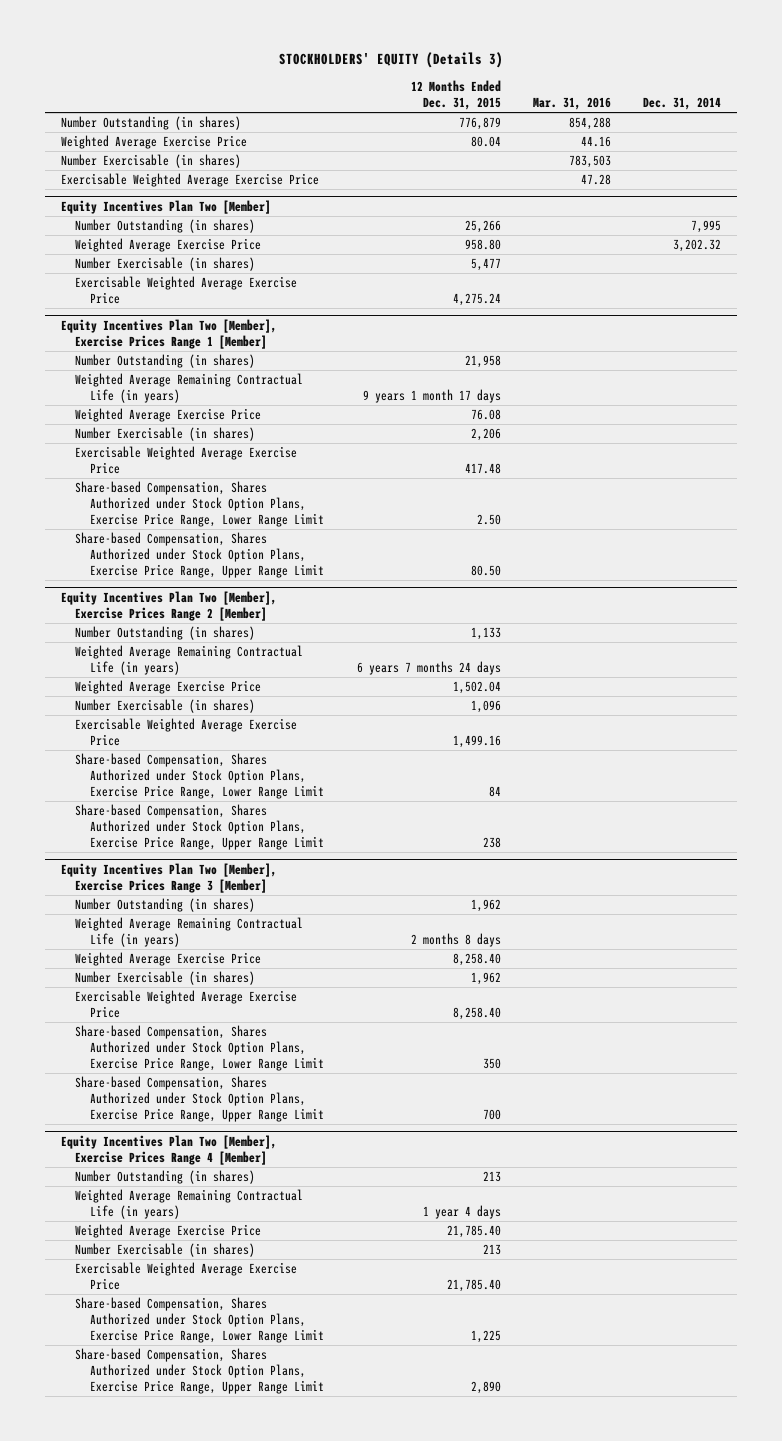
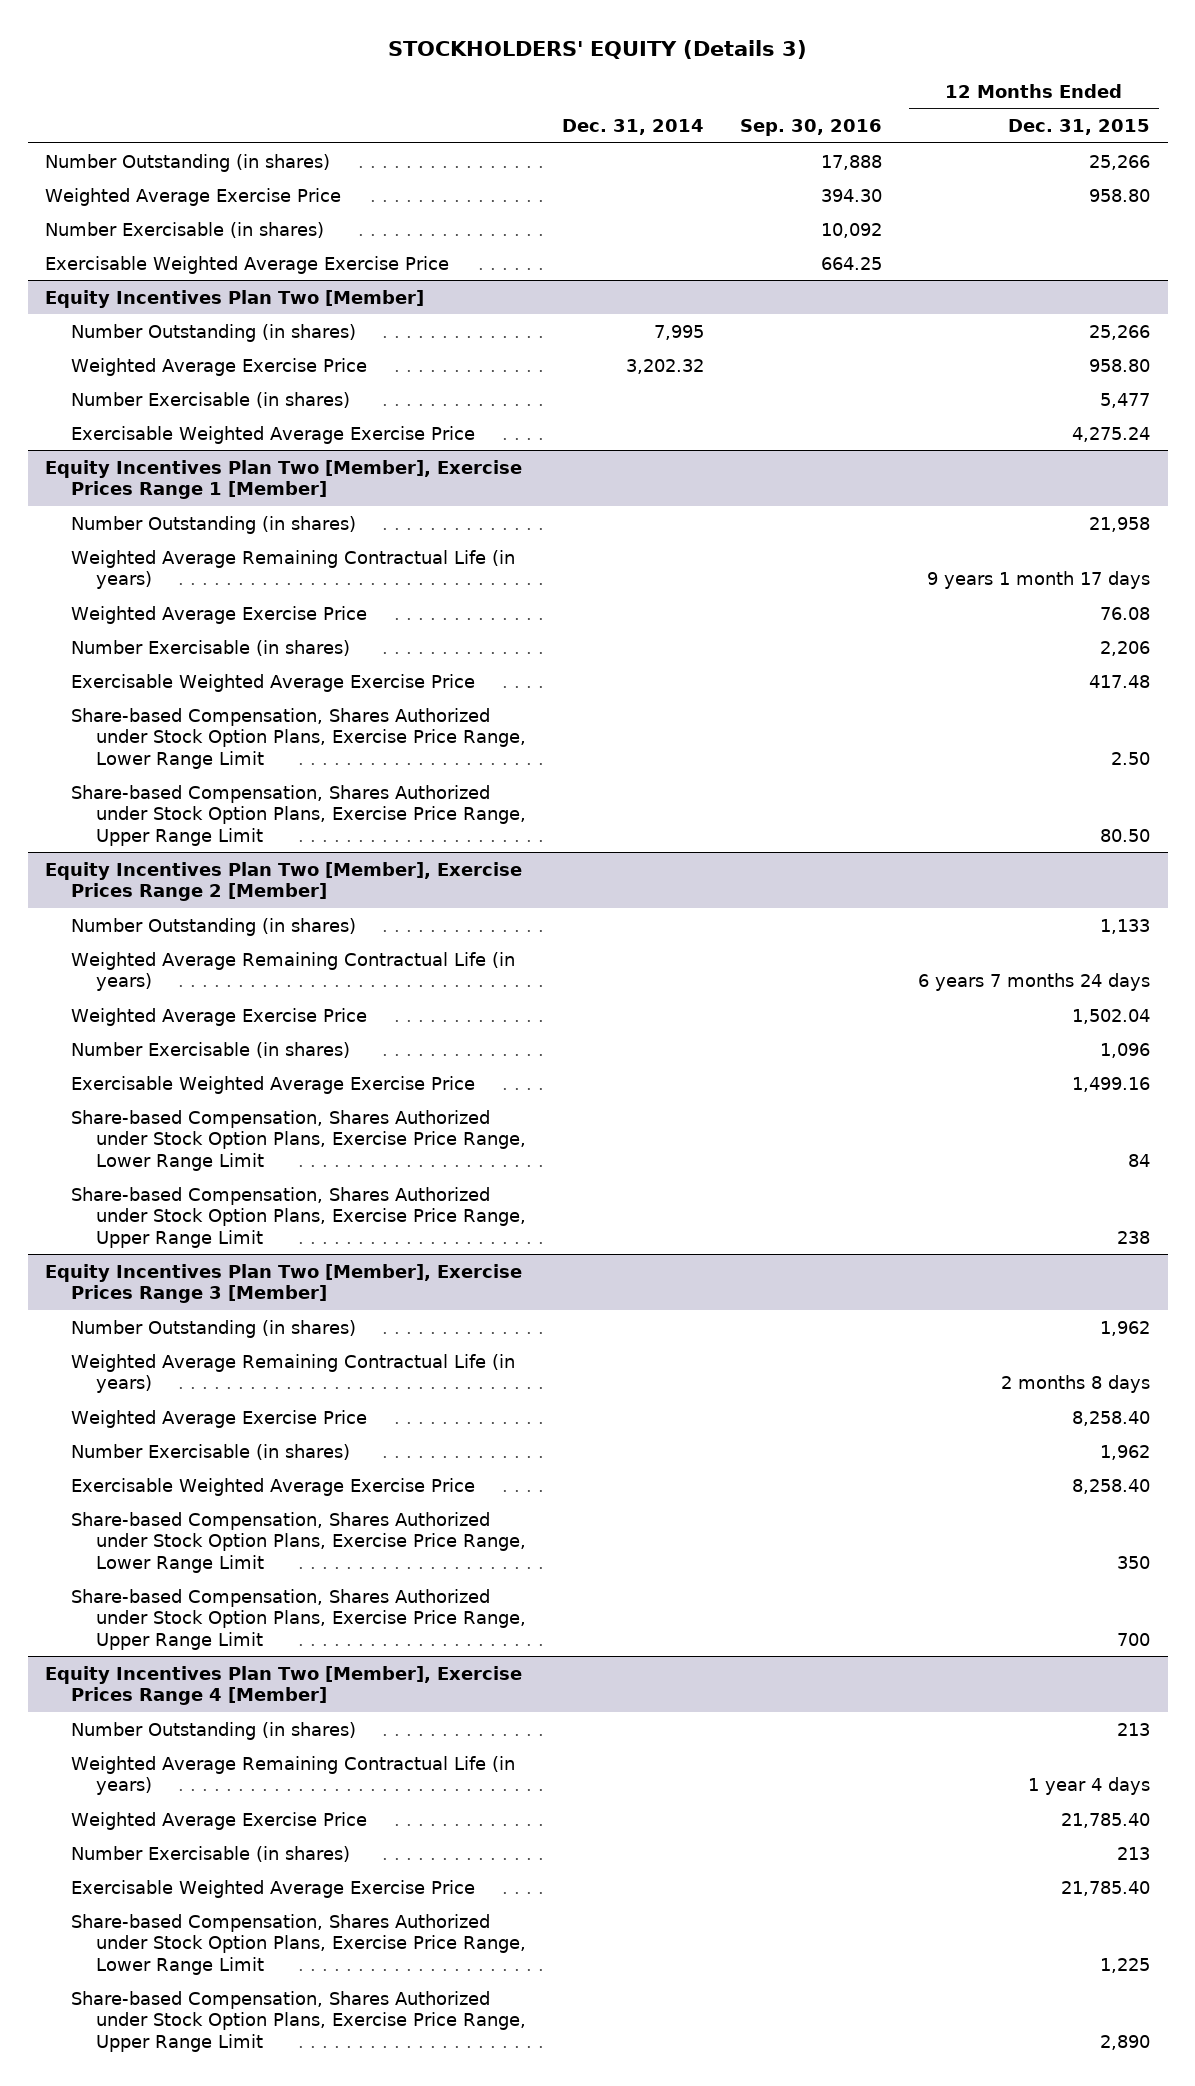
[532,97,611,111] Mar. 31, 2016 -> none
none -> [740,119,883,137] Sep. 30, 2016
[458,117,501,131] 776,879 -> [1089,154,1151,170] 25,266
[470,136,501,148] 80.04 -> [1089,188,1151,202] 958.80

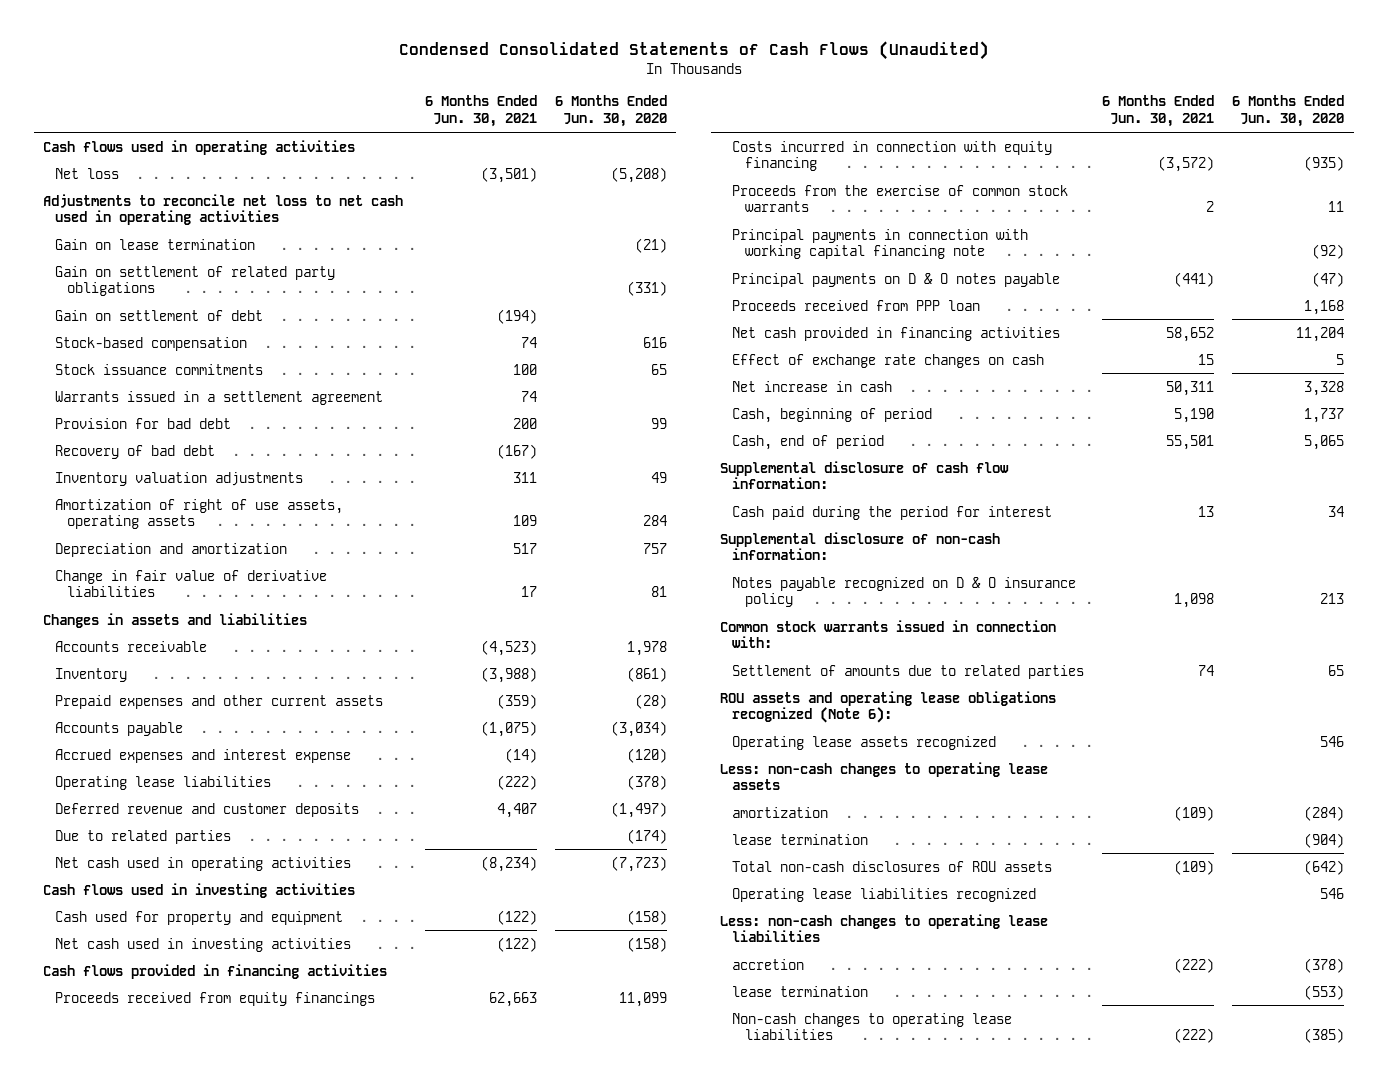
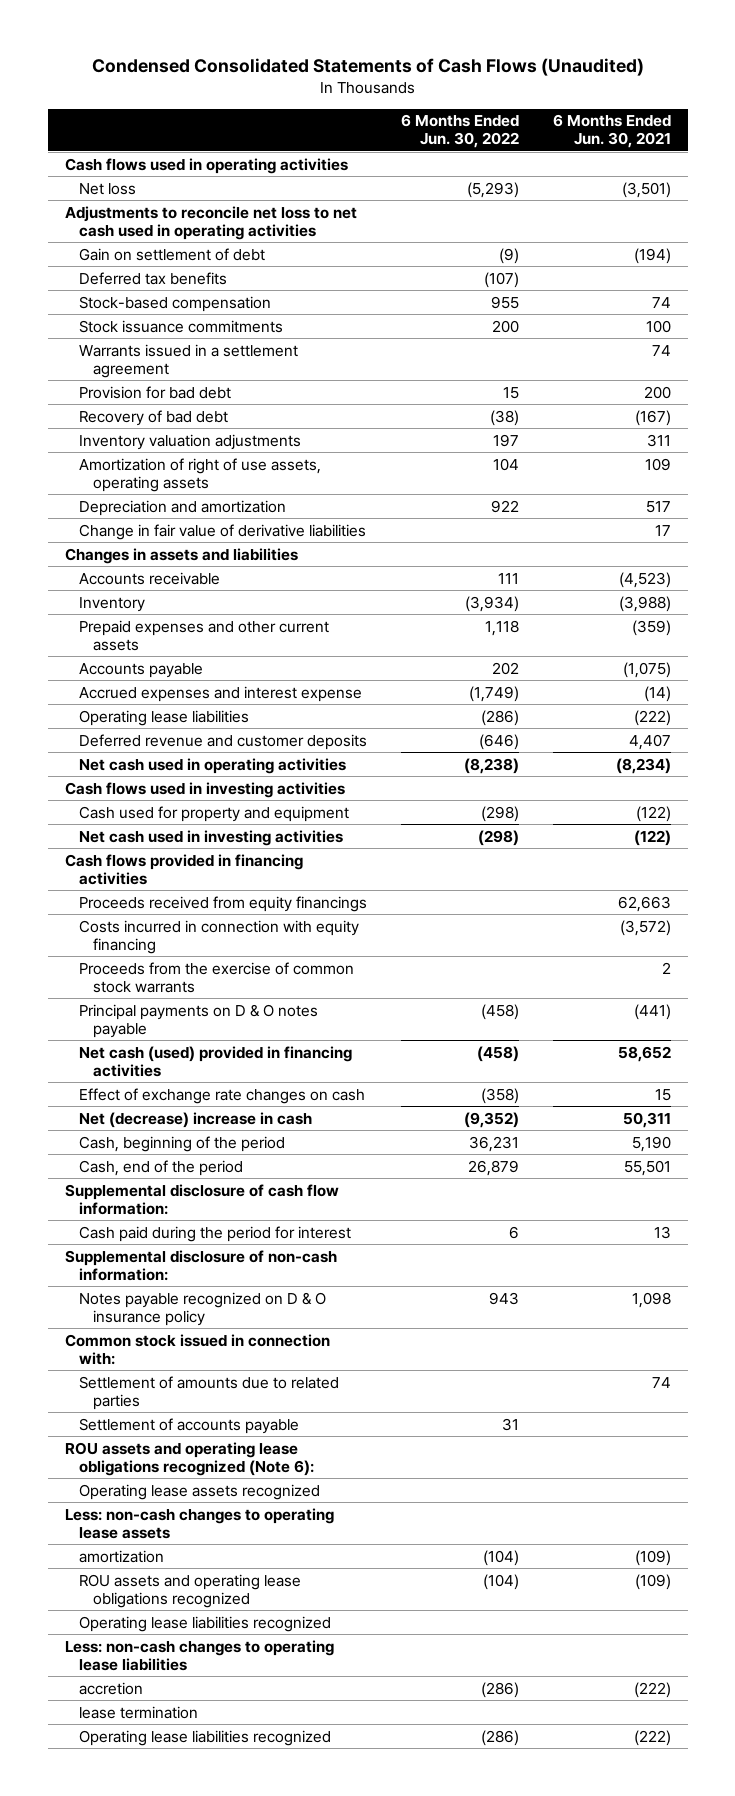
[555,95,668,128] 6 Months Ended Jun. 30, 2020 -> none
none -> [400,114,519,149] 6 Months Ended Jun. 30, 2022
[54,238,255,250] Gain on lease termination -> none
[54,265,335,297] Gain on settlement of related party obligations -> none
none -> [78,271,227,285] Deferred tax benefits
[54,829,231,844] Due to related parties -> none
[732,228,1029,260] Principal payments in connection with working capital financing note -> none
[732,299,981,311] Proceeds received from PPP loan -> none
[732,326,1061,341] Net cash provided in financing activities -> [78,1045,352,1077] Net cash (used) provided in financing activities
[732,380,893,392] Net increase in cash -> [78,1111,312,1128] Net (decrease) increase in cash
[732,407,933,423] Cash, beginning of period -> [78,1135,285,1152] Cash, beginning of the period
[732,434,885,450] Cash, end of period -> [78,1159,243,1176] Cash, end of the period
[719,619,1056,649] Common stock warrants issued in connection with: -> [64,1333,330,1365] Common stock issued in connection with:
none -> [78,1417,299,1434] Settlement of accounts payable
[732,833,869,845] lease termination -> none
[732,860,1053,872] Total non-cash disclosures of ROU assets -> none
none -> [78,1573,301,1608] ROU assets and operating lease obligations recognized
[732,1012,1013,1041] Non-cash changes to operating lease liabilities -> [78,1729,331,1746] Operating lease liabilities recognized

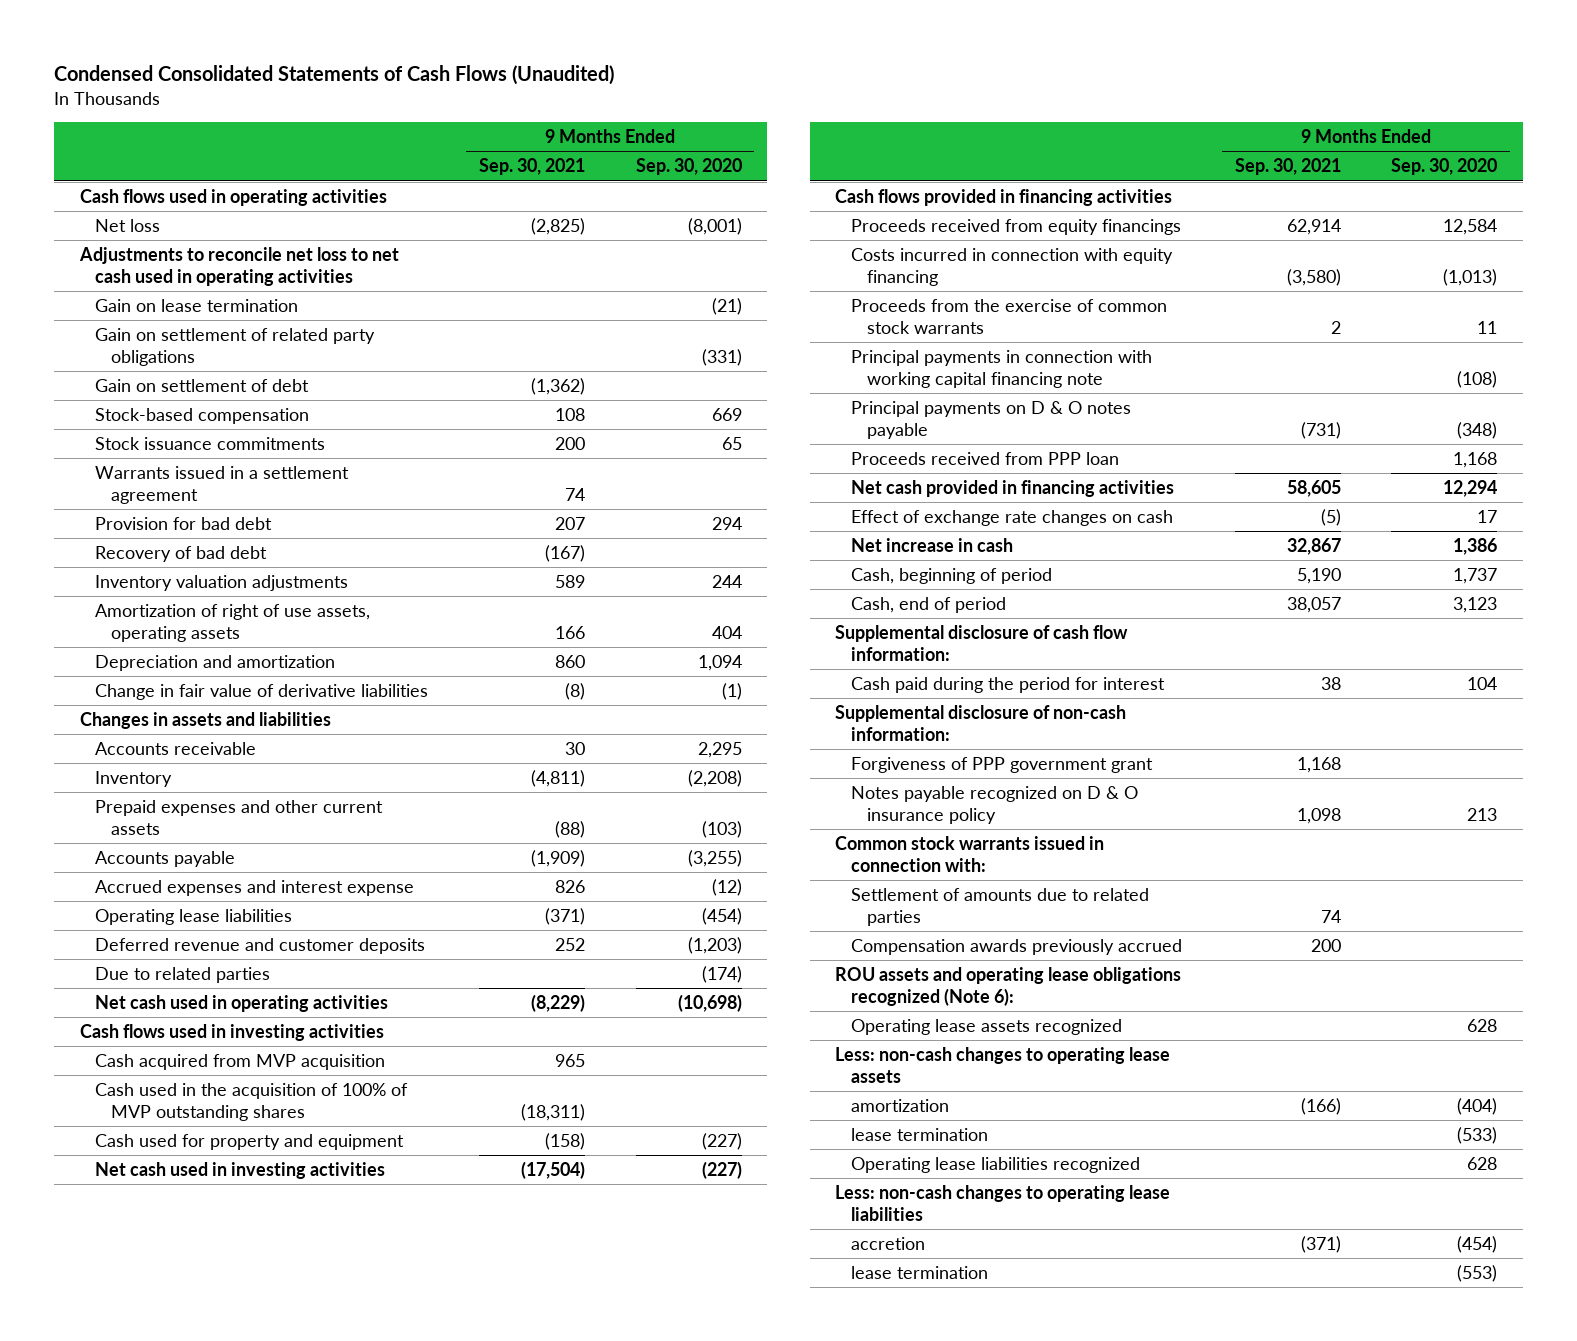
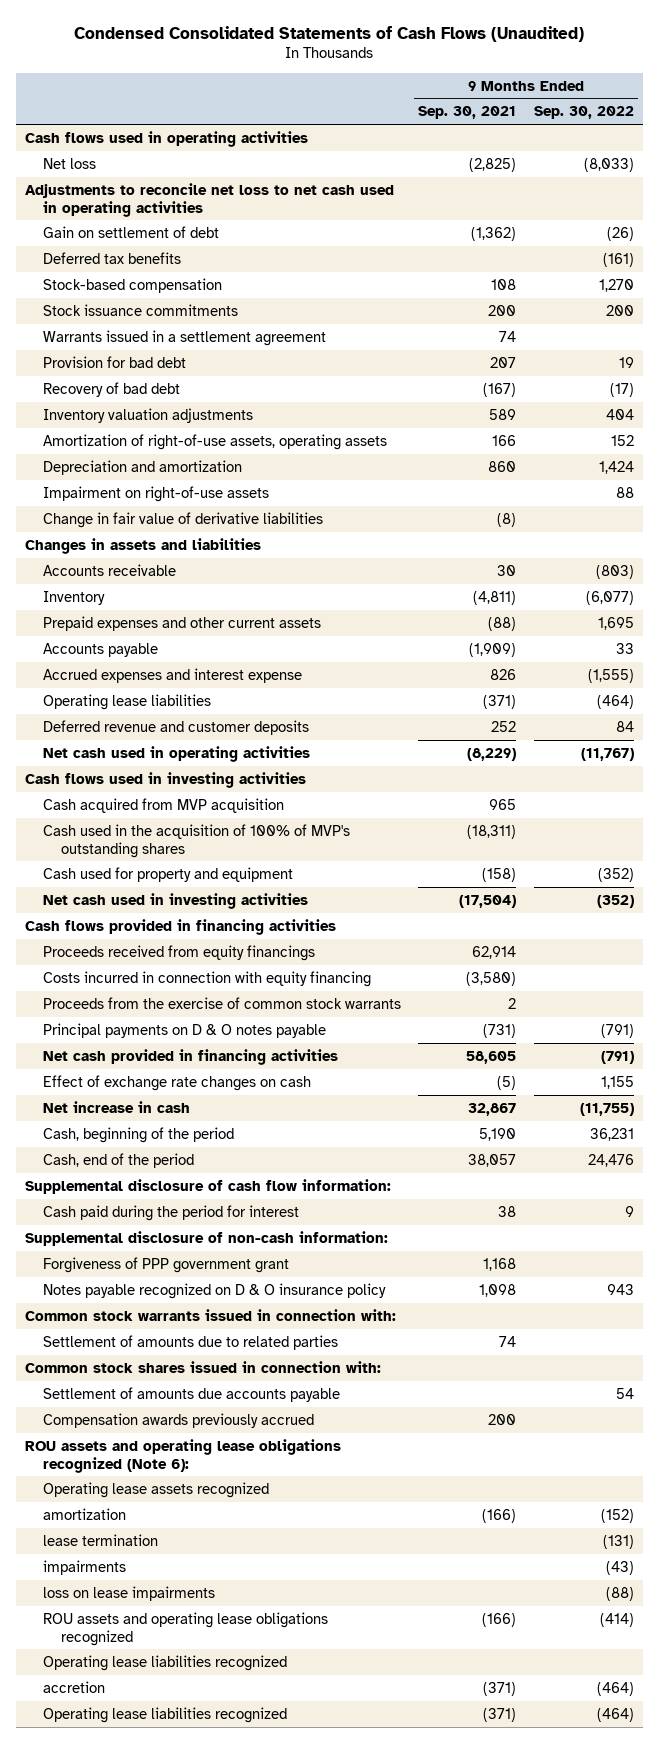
[635,158,742,176] Sep. 30, 2020 -> none
none -> [533,106,634,120] Sep. 30, 2022
[95,298,299,312] Gain on lease termination -> none
[95,327,376,366] Gain on settlement of related party obligations -> none
none -> [42,251,181,264] Deferred tax benefits
[95,603,371,642] Amortization of right of use assets, operating assets -> [42,433,387,450] Amortization of right-of-use assets, operating assets
none -> [42,485,269,502] Impairment on right-of-use assets
[95,966,271,983] Due to related parties -> none
[95,1082,409,1121] Cash used in the acquisition of 100% of MVP outstanding shares -> [42,823,350,858] Cash used in the acquisition of 100% of MVP's outstanding shares
[851,349,1153,388] Principal payments in connection with working capital financing note -> none
[851,451,1120,465] Proceeds received from PPP loan -> none
[851,567,1053,584] Cash, beginning of period -> [42,1126,234,1143] Cash, beginning of the period
[851,596,1007,613] Cash, end of period -> [42,1152,194,1168] Cash, end of the period
none -> [24,1360,381,1373] Common stock shares issued in connection with:
none -> [42,1386,340,1402] Settlement of amounts due accounts payable
[835,1046,1171,1083] Less: non-cash changes to operating lease assets -> none
none -> [42,1559,126,1575] impairments
none -> [42,1585,215,1601] loss on lease impairments
none -> [42,1611,328,1646] ROU assets and operating lease obligations recognized
[835,1184,1171,1221] Less: non-cash changes to operating lease liabilities -> none
[851,1265,989,1279] lease termination -> none
none -> [42,1706,287,1723] Operating lease liabilities recognized

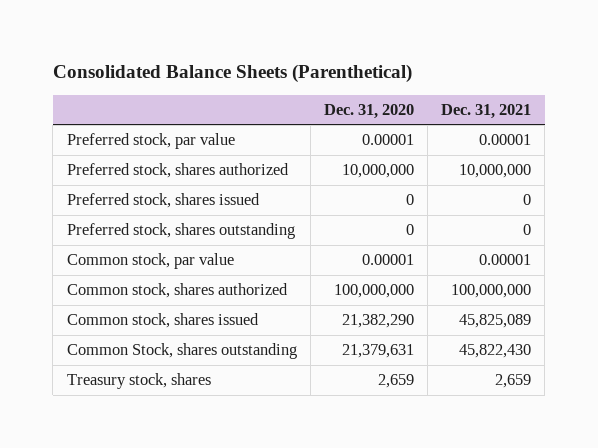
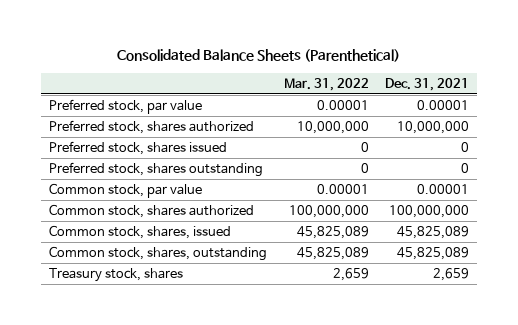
[323,103,414,119] Dec. 31, 2020 -> none
none -> [283,77,369,91] Mar. 31, 2022
[66,313,259,329] Common stock, shares issued -> [49,225,232,240] Common stock, shares, issued
[66,343,297,360] Common Stock, shares outstanding -> [49,246,268,262] Common stock, shares, outstanding
[459,344,532,359] 45,822,430 -> [397,247,470,261] 45,825,089

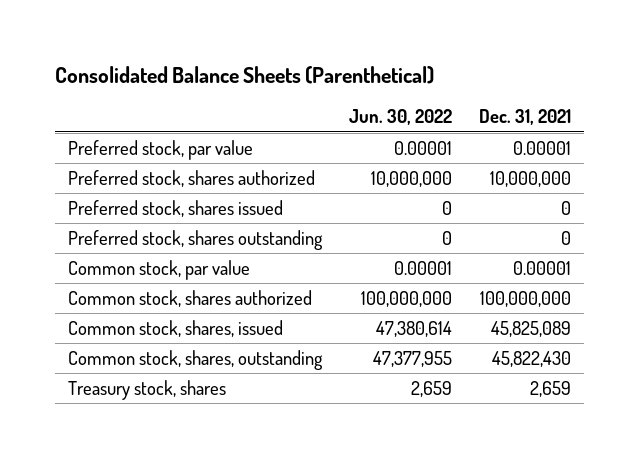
[283,77,369,91] Mar. 31, 2022 -> none
none -> [348,109,452,126] Jun. 30, 2022
[397,247,470,261] 45,825,089 -> [491,350,571,367] 45,822,430

